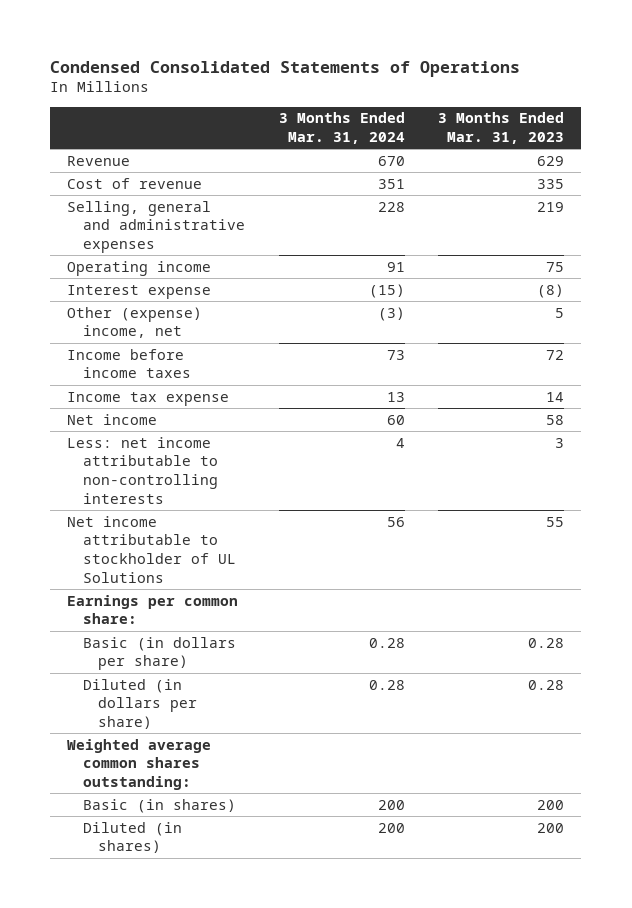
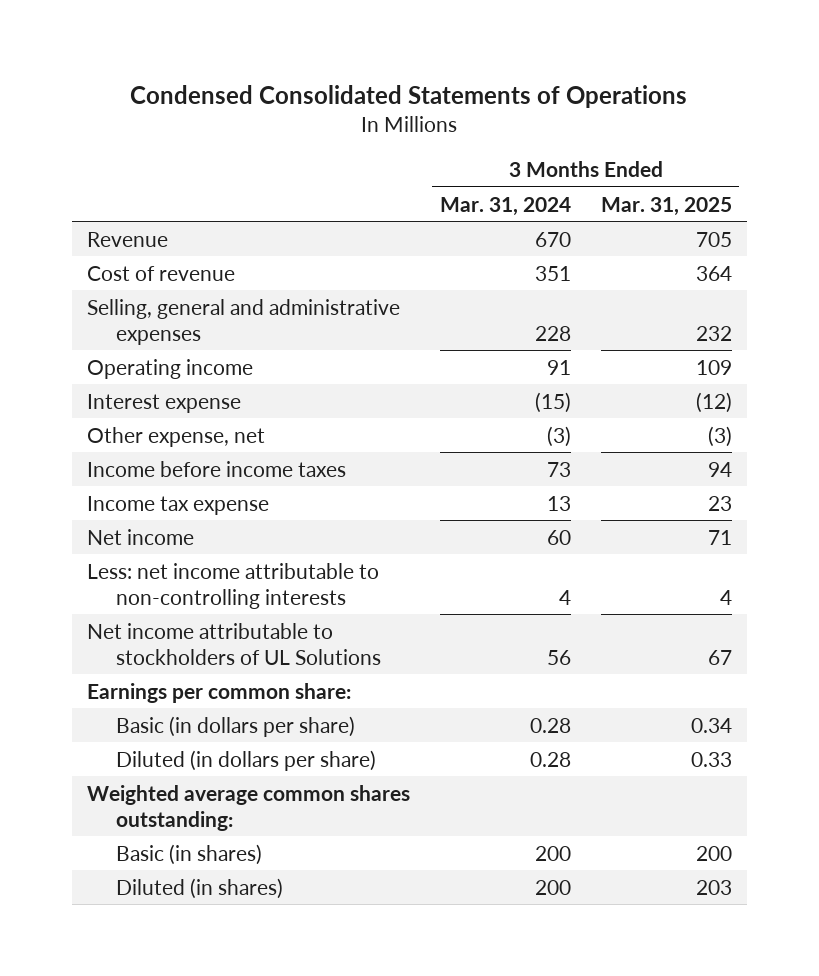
[438,112,565,145] 3 Months Ended Mar. 31, 2023 -> none
none -> [600,196,732,216] Mar. 31, 2025
[67,306,203,339] Other (expense) income, net -> [86,426,265,447] Other expense, net
[67,515,236,583] Net income attributable to stockholder of UL Solutions -> [86,622,381,665] Net income attributable to stockholders of UL Solutions

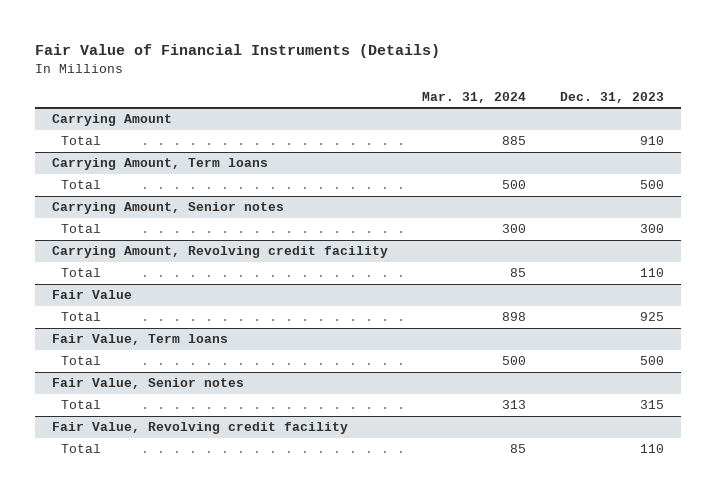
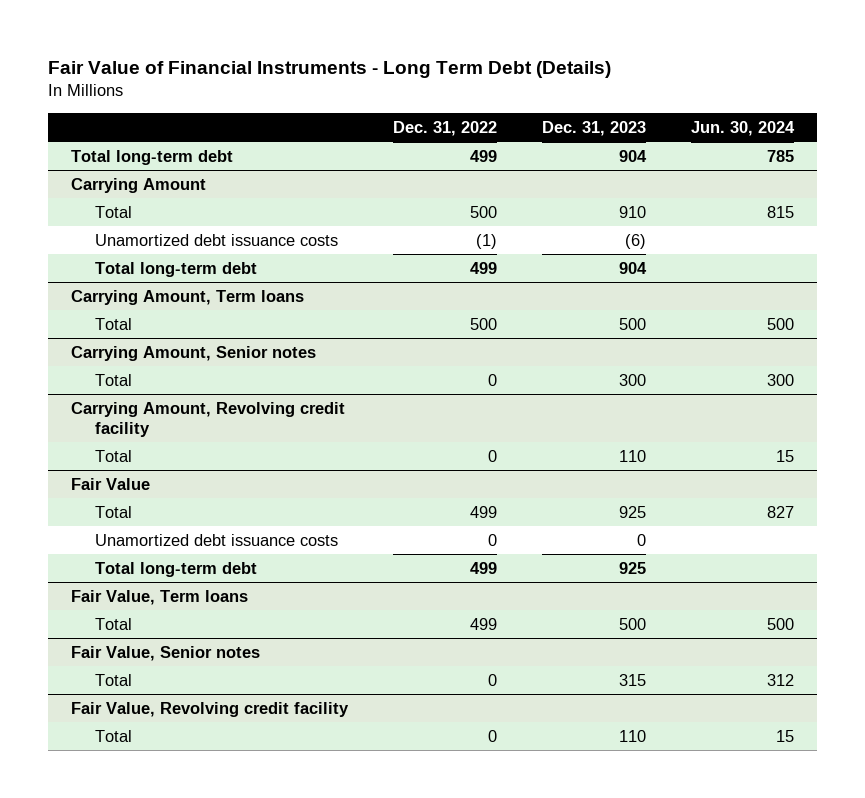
[34,44,440,59] Fair Value of Financial Instruments (Details) -> [48,60,612,78] Fair Value of Financial Instruments - Long Term Debt (Details)
[421,91,526,103] Mar. 31, 2024 -> none
none -> [392,120,497,136] Dec. 31, 2022
none -> [690,120,795,136] Jun. 30, 2024
none -> [70,149,233,165] Total long-term debt
none -> [94,233,338,246] Unamortized debt issuance costs
none -> [94,261,257,277] Total long-term debt
none -> [94,533,338,546] Unamortized debt issuance costs
none -> [94,561,257,577] Total long-term debt

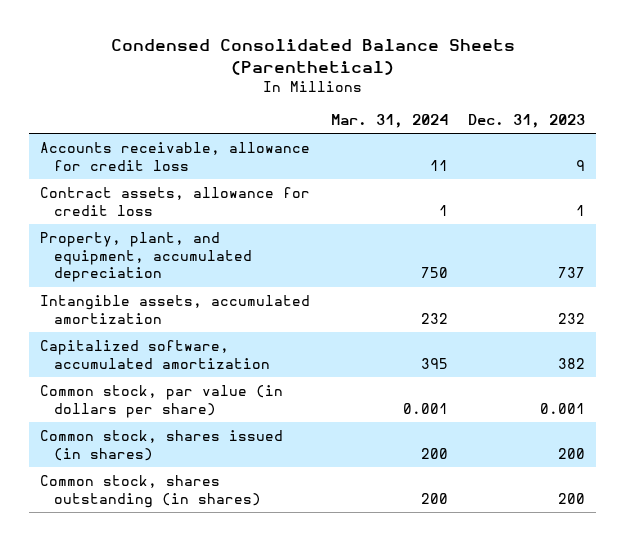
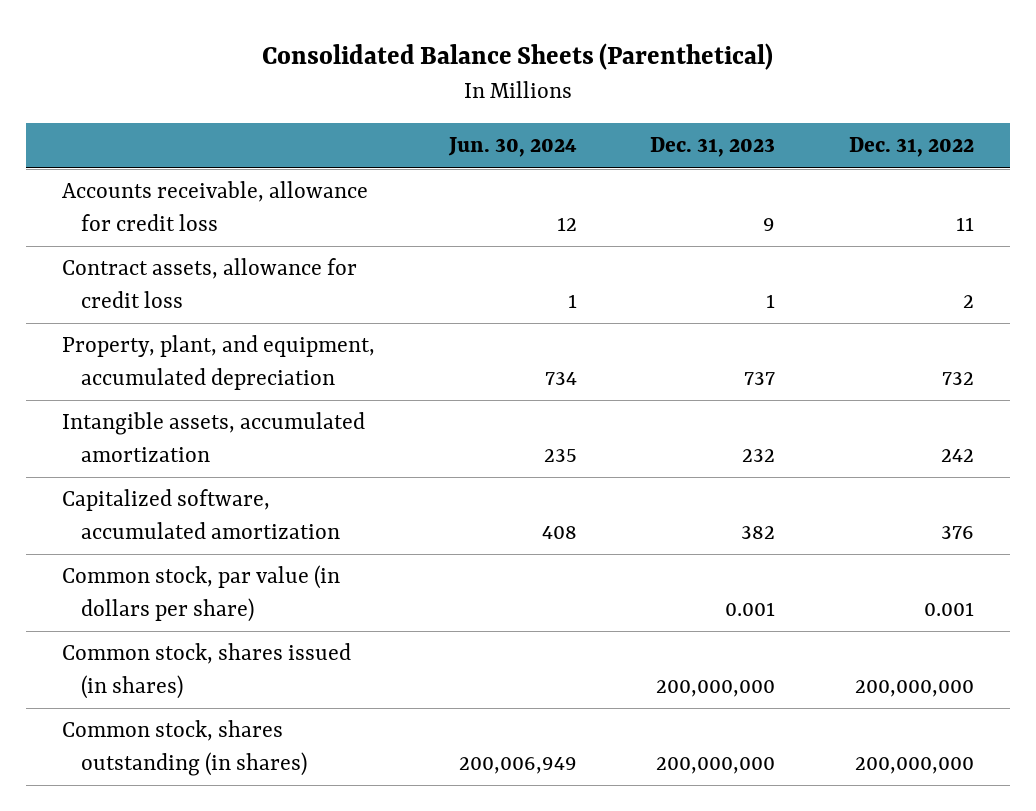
[110,39,515,75] Condensed Consolidated Balance Sheets (Parenthetical) -> [261,43,773,71] Consolidated Balance Sheets (Parenthetical)
[330,113,448,128] Mar. 31, 2024 -> none
none -> [447,137,577,158] Jun. 30, 2024
none -> [848,137,974,158] Dec. 31, 2022
[558,447,586,459] 200 -> [656,679,776,697] 200,000,000
[558,492,586,504] 200 -> [656,756,776,774] 200,000,000

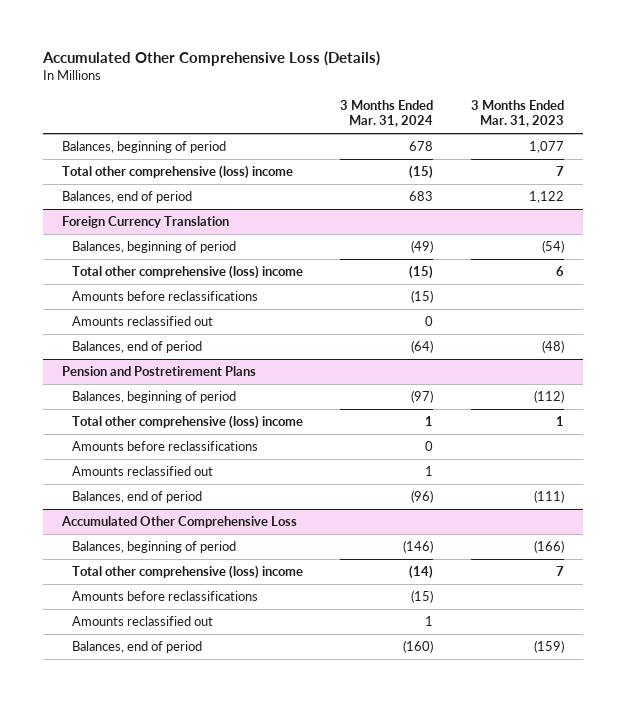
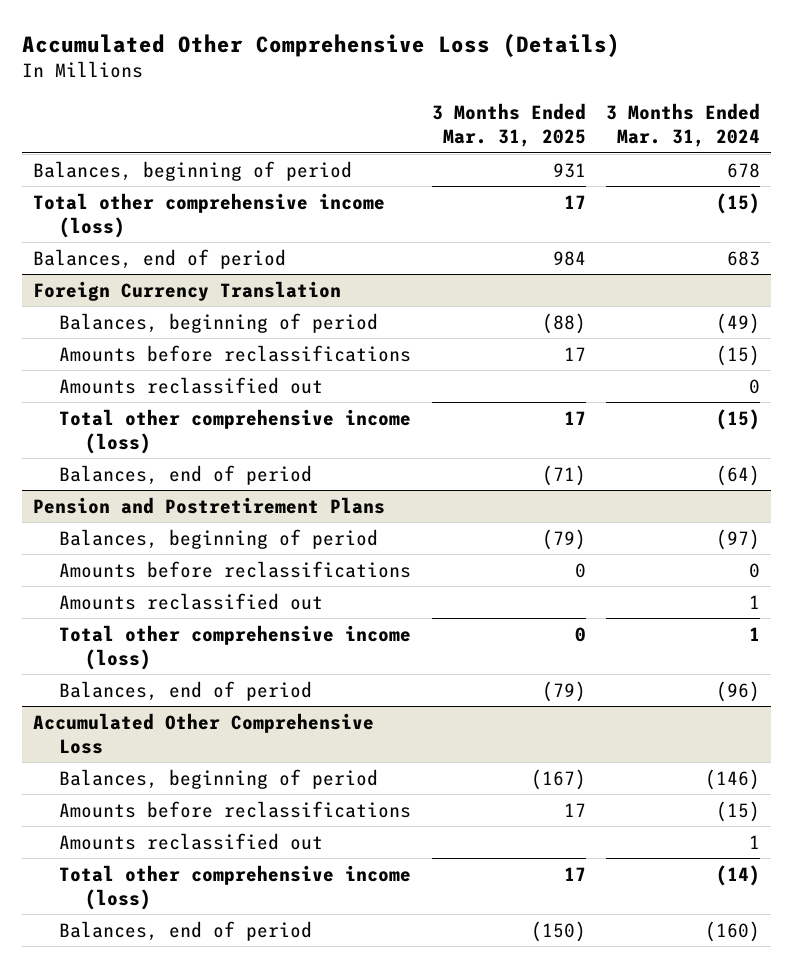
[470,99,564,128] 3 Months Ended Mar. 31, 2023 -> none
none -> [431,102,586,148] 3 Months Ended Mar. 31, 2025
[61,165,293,180] Total other comprehensive (loss) income -> [32,192,385,238] Total other comprehensive income (loss)
[71,265,303,280] Total other comprehensive (loss) income -> none
none -> [58,408,411,454] Total other comprehensive income (loss)
[71,415,303,430] Total other comprehensive (loss) income -> none
none -> [58,624,411,670] Total other comprehensive income (loss)
[71,565,303,580] Total other comprehensive (loss) income -> none
none -> [58,864,411,910] Total other comprehensive income (loss)

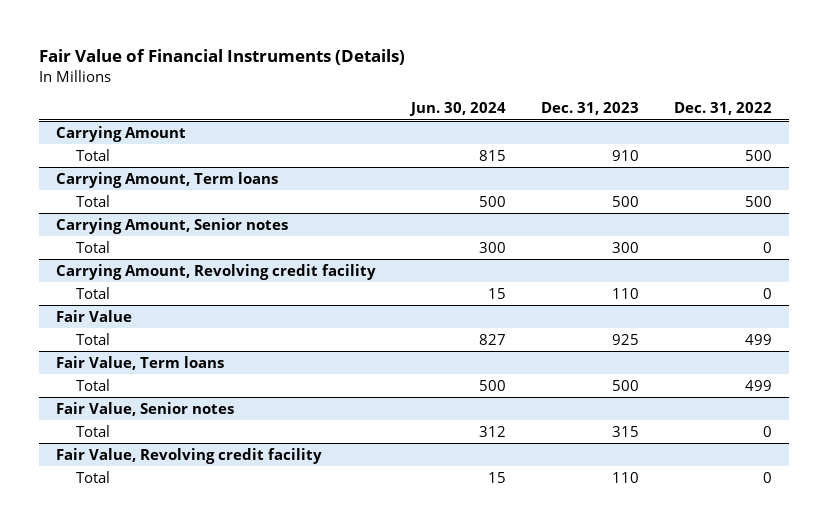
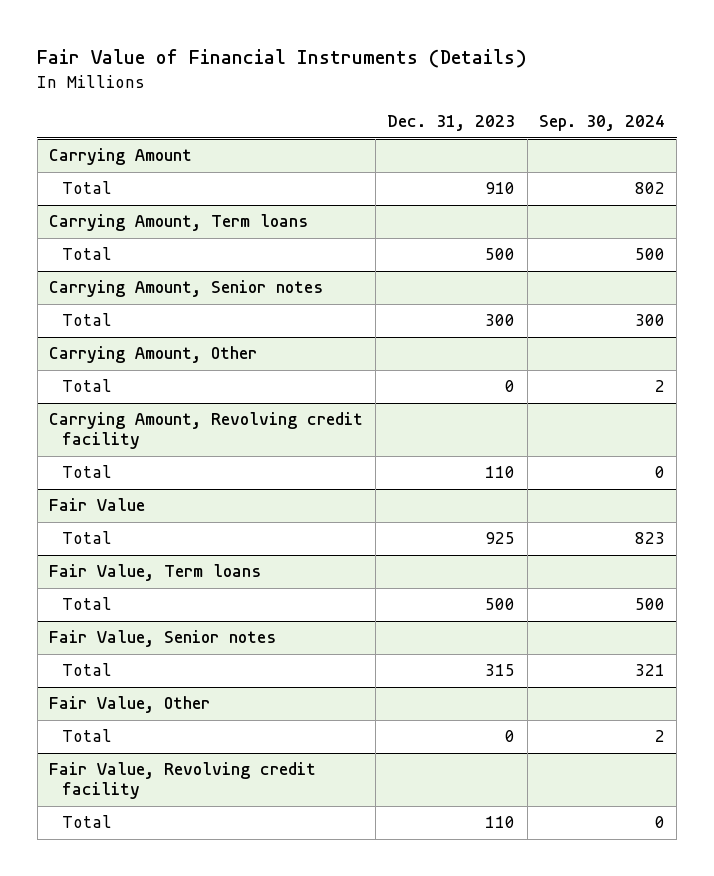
[409,102,507,117] Jun. 30, 2024 -> none
[673,102,772,116] Dec. 31, 2022 -> none
none -> [539,115,666,132] Sep. 30, 2024
none -> [49,346,258,364] Carrying Amount, Other
none -> [62,379,113,393] Total
none -> [49,696,211,714] Fair Value, Other
none -> [62,729,113,743] Total

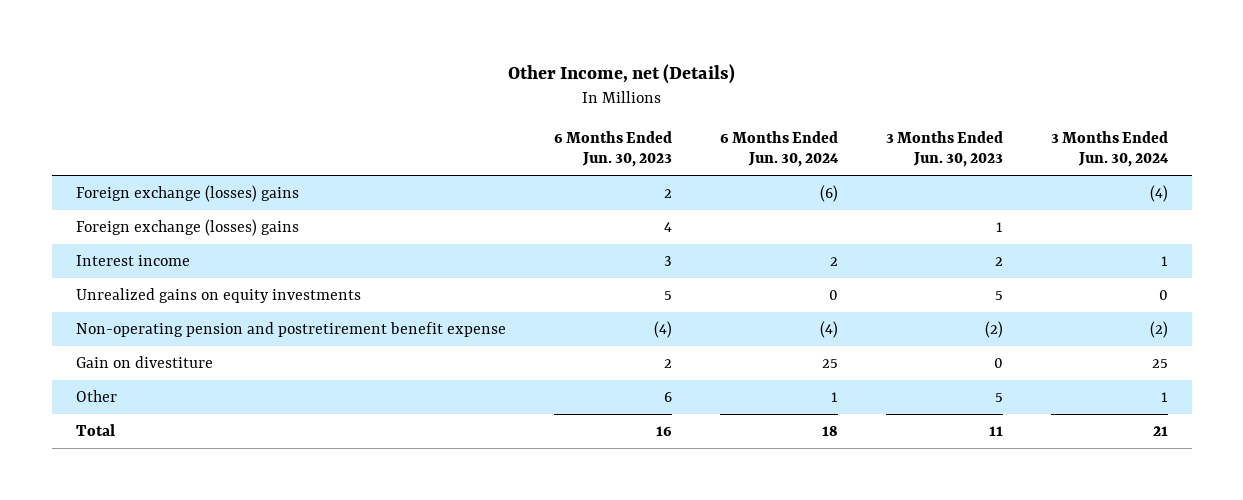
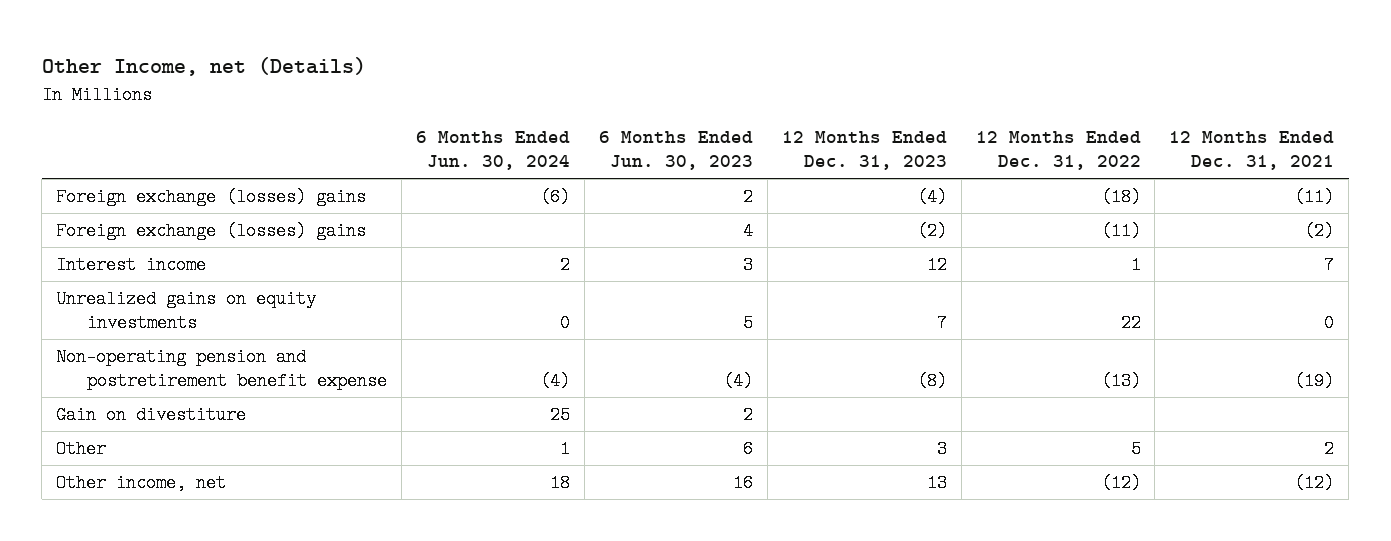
[885,130,1003,168] 3 Months Ended Jun. 30, 2023 -> none
[1050,130,1169,168] 3 Months Ended Jun. 30, 2024 -> none
none -> [781,131,947,171] 12 Months Ended Dec. 31, 2023
none -> [975,131,1141,171] 12 Months Ended Dec. 31, 2022
none -> [1169,131,1335,171] 12 Months Ended Dec. 31, 2021
[75,423,115,436] Total -> [56,473,227,492] Other income, net

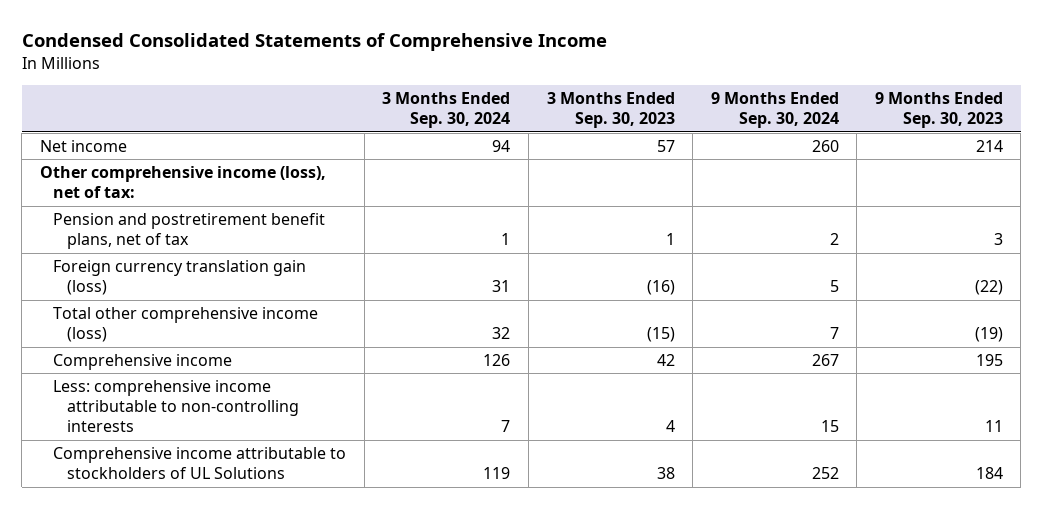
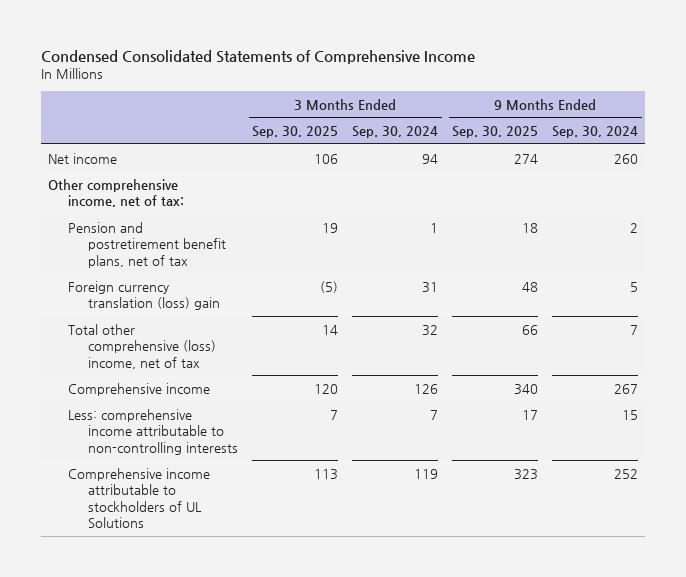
[546,92,675,129] 3 Months Ended Sep. 30, 2023 -> none
[874,92,1003,129] 9 Months Ended Sep. 30, 2023 -> none
none -> [252,126,339,139] Sep. 30, 2025
none -> [452,126,539,139] Sep. 30, 2025
[39,166,326,199] Other comprehensive income (loss), net of tax: -> [47,178,185,208] Other comprehensive income, net of tax:
[53,260,307,296] Foreign currency translation gain (loss) -> [68,280,221,311] Foreign currency translation (loss) gain
[53,307,319,343] Total other comprehensive income (loss) -> [68,323,217,369] Total other comprehensive (loss) income, net of tax

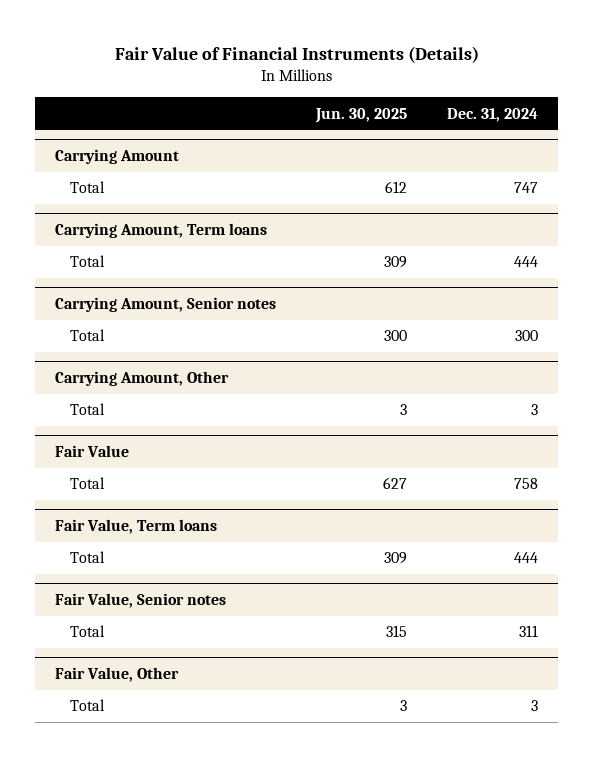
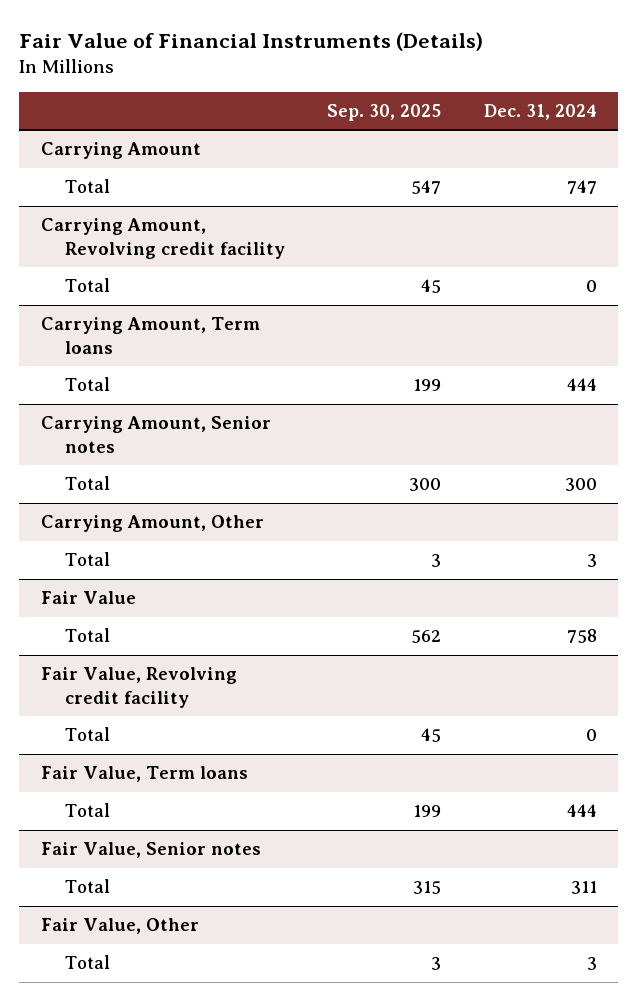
[315,107,408,123] Jun. 30, 2025 -> none
none -> [327,103,442,121] Sep. 30, 2025
none -> [40,218,285,259] Carrying Amount, Revolving credit facility
none -> [64,278,110,293] Total
none -> [40,667,237,708] Fair Value, Revolving credit facility
none -> [64,727,110,742] Total

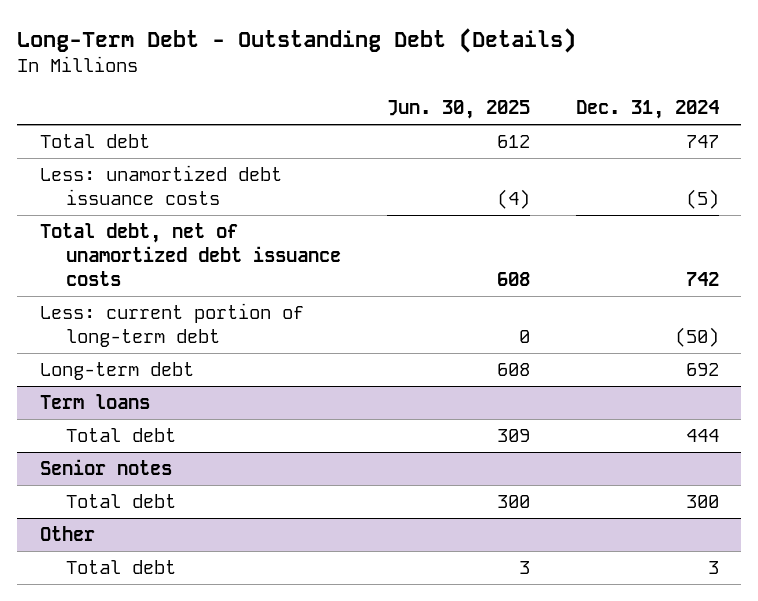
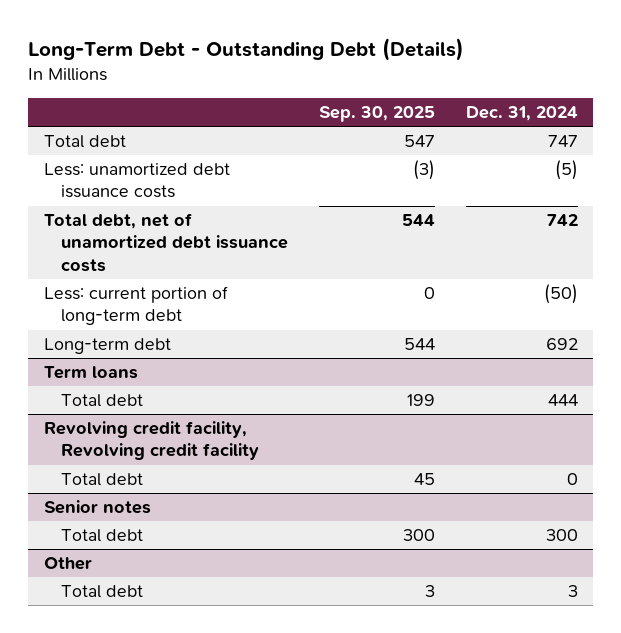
[386,100,530,120] Jun. 30, 2025 -> none
none -> [318,106,435,123] Sep. 30, 2025
none -> [43,421,259,461] Revolving credit facility, Revolving credit facility
none -> [60,473,143,487] Total debt

